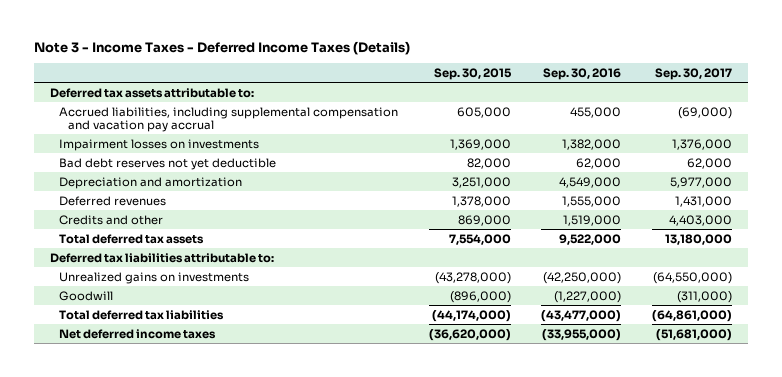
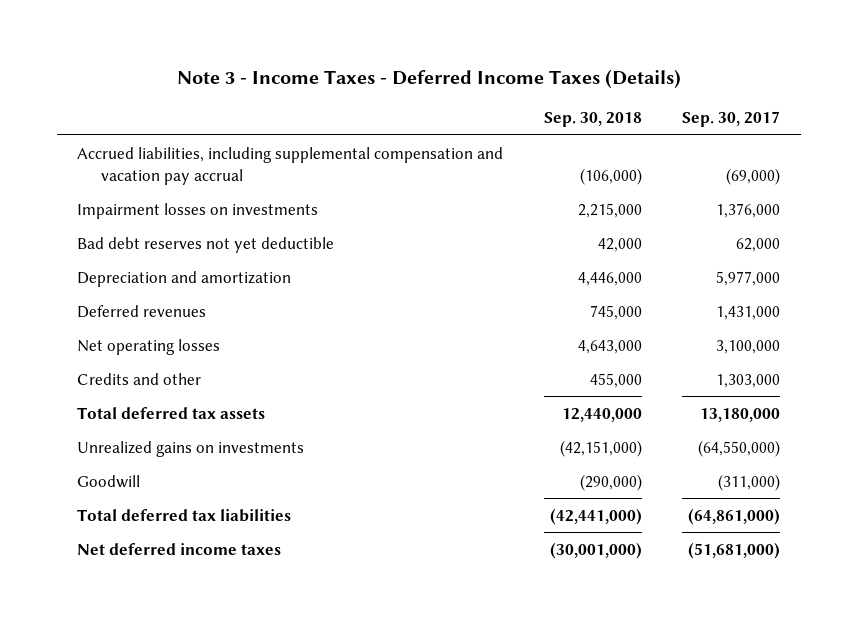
[433,68,512,81] Sep. 30, 2015 -> none
[543,68,622,81] Sep. 30, 2016 -> none
none -> [543,112,642,128] Sep. 30, 2018
[49,87,254,98] Deferred tax assets attributable to: -> none
none -> [77,338,221,355] Net operating losses
[669,214,733,226] 4,403,000 -> [716,373,781,388] 1,303,000
[49,252,274,263] Deferred tax liabilities attributable to: -> none

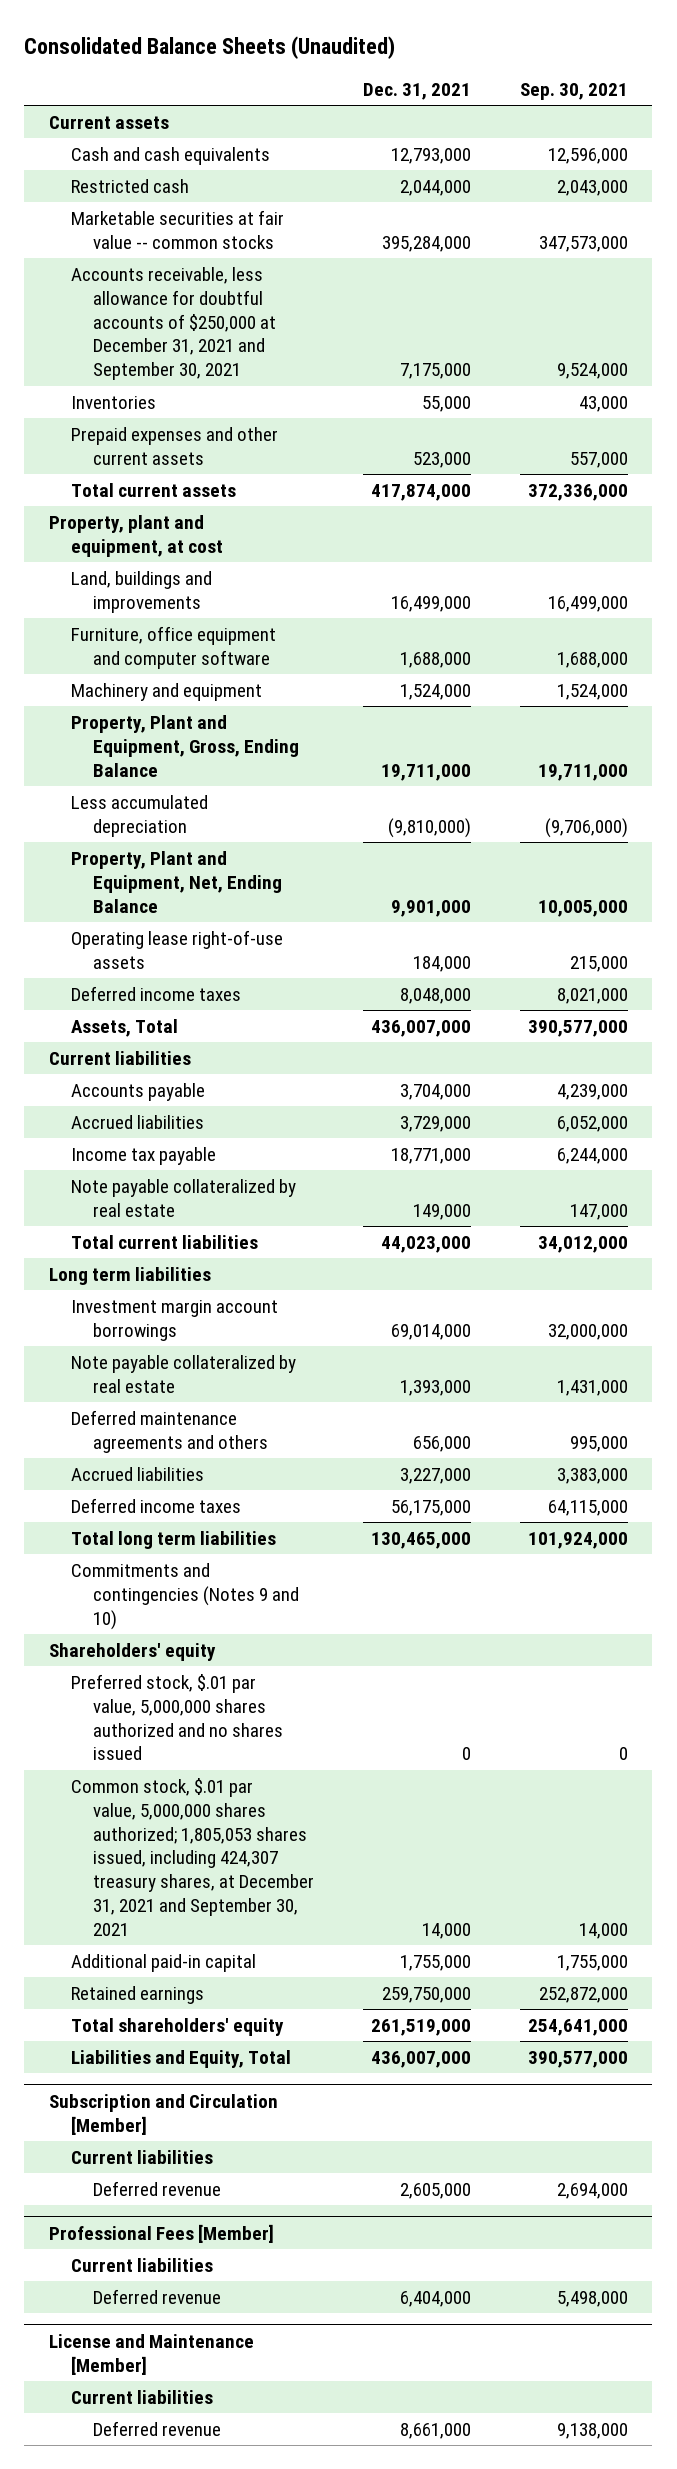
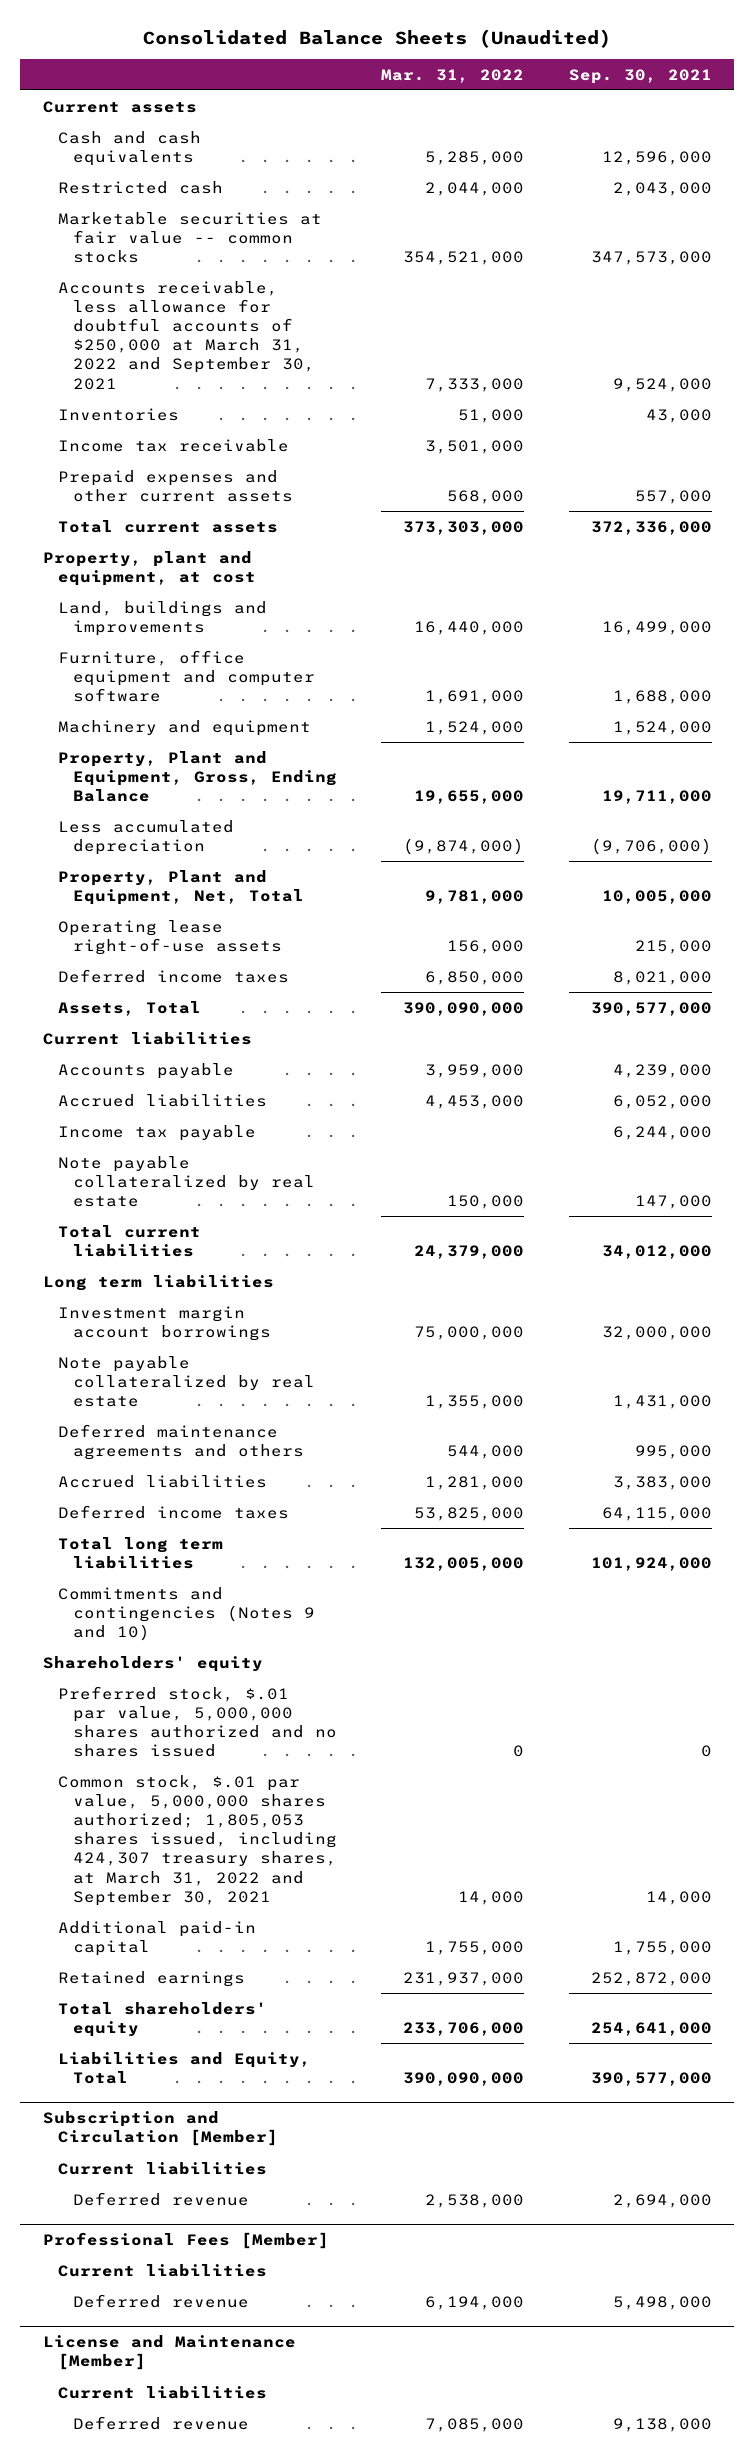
[362,82,471,100] Dec. 31, 2021 -> none
none -> [381,68,525,83] Mar. 31, 2022
[71,266,277,381] Accounts receivable, less allowance for doubtful accounts of $250,000 at December 31, 2021 and September 30, 2021 -> [57,280,315,390] Accounts receivable, less allowance for doubtful accounts of $250,000 at March 31, 2022 and September 30, 2021
none -> [57,438,289,452] Income tax receivable
[71,850,283,913] Property, Plant and Equipment, Net, Ending Balance -> [57,869,304,905] Property, Plant and Equipment, Net, Total
[71,1777,315,1936] Common stock, $.01 par value, 5,000,000 shares authorized; 1,805,053 shares issued, including 424,307 treasury shares, at December 31, 2021 and September 30, 2021 -> [57,1774,337,1906] Common stock, $.01 par value, 5,000,000 shares authorized; 1,805,053 shares issued, including 424,307 treasury shares, at March 31, 2022 and September 30, 2021

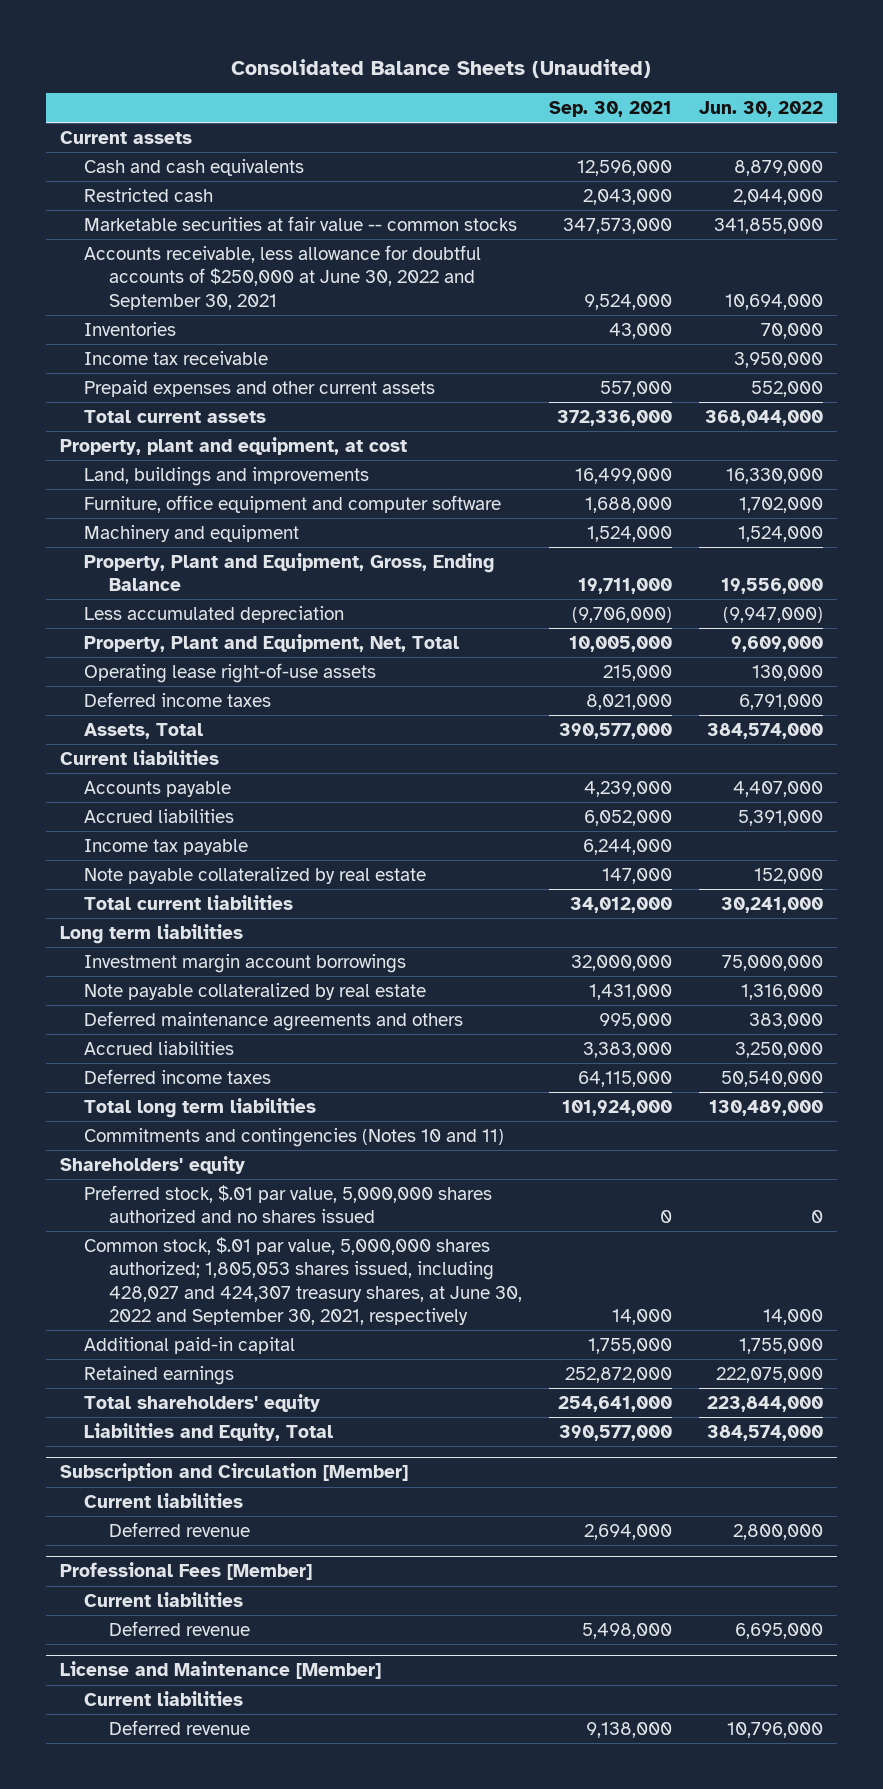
[381,68,525,83] Mar. 31, 2022 -> none
none -> [699,100,824,117] Jun. 30, 2022
[57,280,315,390] Accounts receivable, less allowance for doubtful accounts of $250,000 at March 31, 2022 and September 30, 2021 -> [84,244,482,310] Accounts receivable, less allowance for doubtful accounts of $250,000 at June 30, 2022 and September 30, 2021
[57,1586,315,1642] Commitments and contingencies (Notes 9 and 10) -> [84,1127,505,1147] Commitments and contingencies (Notes 10 and 11)
[57,1774,337,1906] Common stock, $.01 par value, 5,000,000 shares authorized; 1,805,053 shares issued, including 424,307 treasury shares, at March 31, 2022 and September 30, 2021 -> [84,1236,523,1325] Common stock, $.01 par value, 5,000,000 shares authorized; 1,805,053 shares issued, including 428,027 and 424,307 treasury shares, at June 30, 2022 and September 30, 2021, respectively

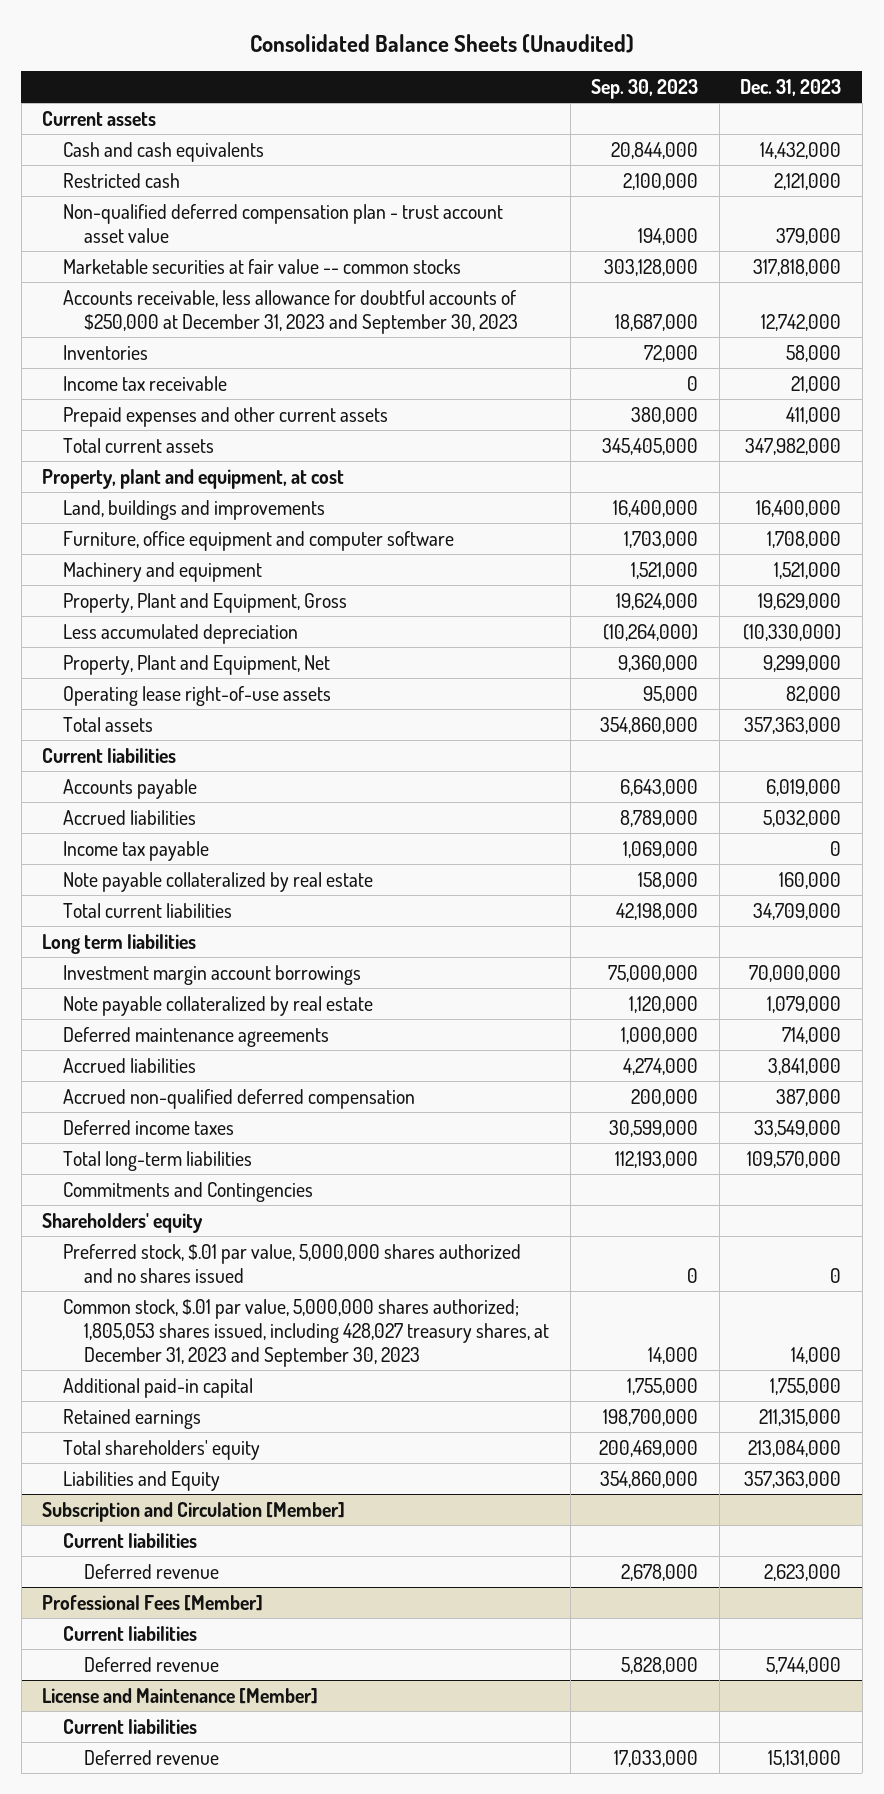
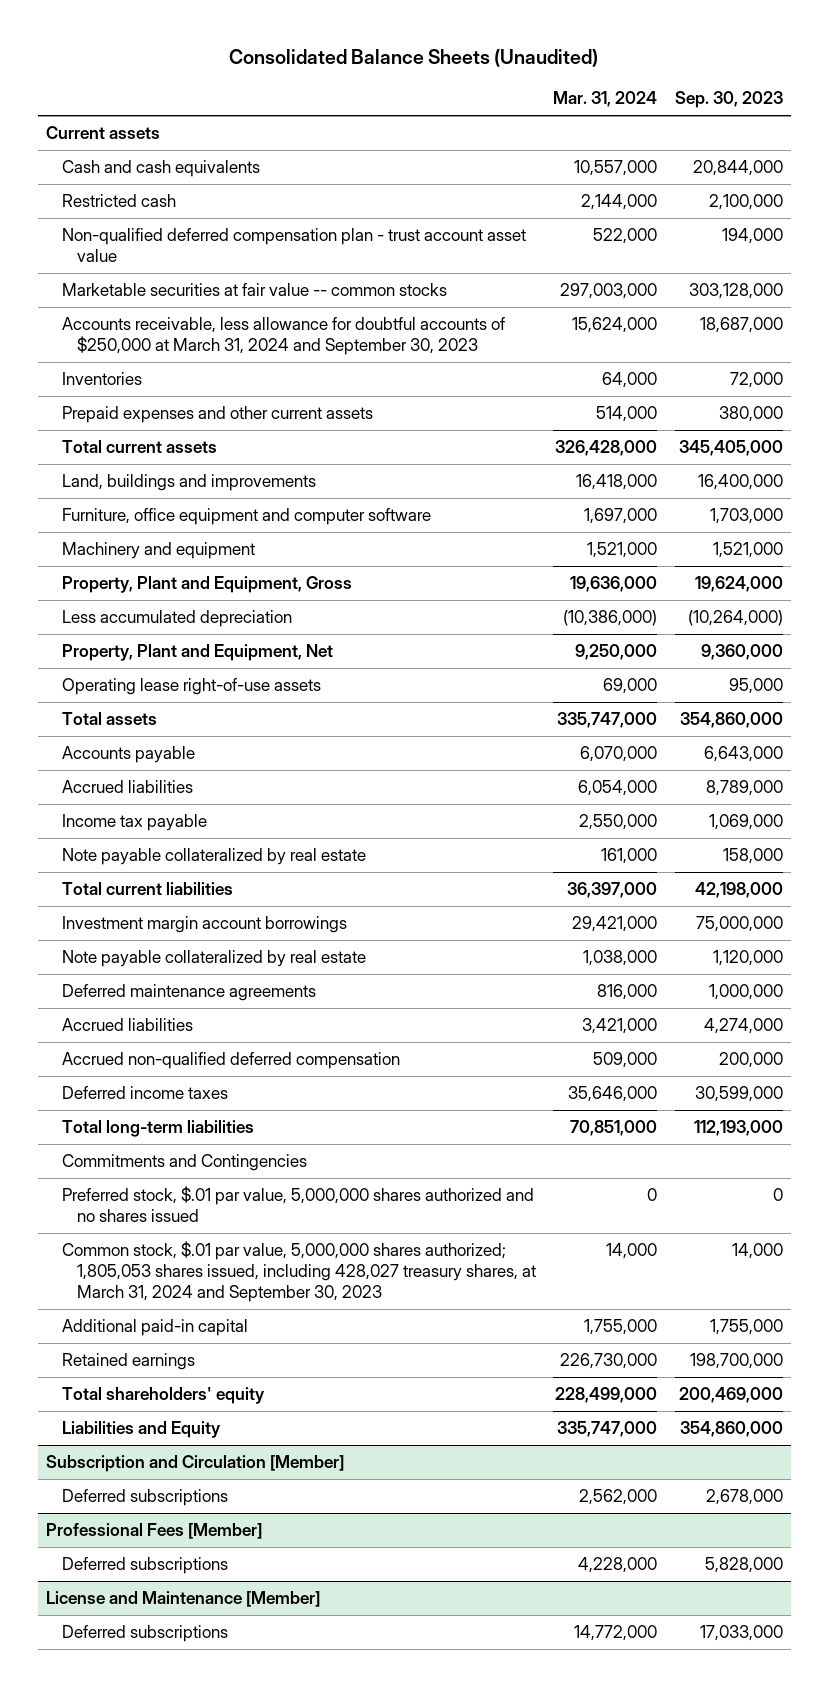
[740,78,842,96] Dec. 31, 2023 -> none
none -> [553,91,658,108] Mar. 31, 2024
[63,289,519,334] Accounts receivable, less allowance for doubtful accounts of $250,000 at December 31, 2023 and September 30, 2023 -> [61,317,505,356] Accounts receivable, less allowance for doubtful accounts of $250,000 at March 31, 2024 and September 30, 2023
[63,375,228,391] Income tax receivable -> none
[42,468,345,489] Property, plant and equipment, at cost -> none
[42,747,177,763] Current liabilities -> none
[42,933,197,954] Long term liabilities -> none
[42,1212,204,1233] Shareholders' equity -> none
[63,1298,550,1367] Common stock, $.01 par value, 5,000,000 shares authorized; 1,805,053 shares issued, including 428,027 treasury shares, at December 31, 2023 and September 30, 2023 -> [61,1241,537,1303] Common stock, $.01 par value, 5,000,000 shares authorized; 1,805,053 shares issued, including 428,027 treasury shares, at March 31, 2024 and September 30, 2023
[63,1532,198,1548] Current liabilities -> none
[84,1563,220,1579] Deferred revenue -> [61,1489,228,1507] Deferred subscriptions
[63,1625,198,1641] Current liabilities -> none
[84,1656,220,1672] Deferred revenue -> [61,1557,228,1575] Deferred subscriptions
[63,1718,198,1734] Current liabilities -> none
[84,1749,220,1765] Deferred revenue -> [61,1625,228,1643] Deferred subscriptions

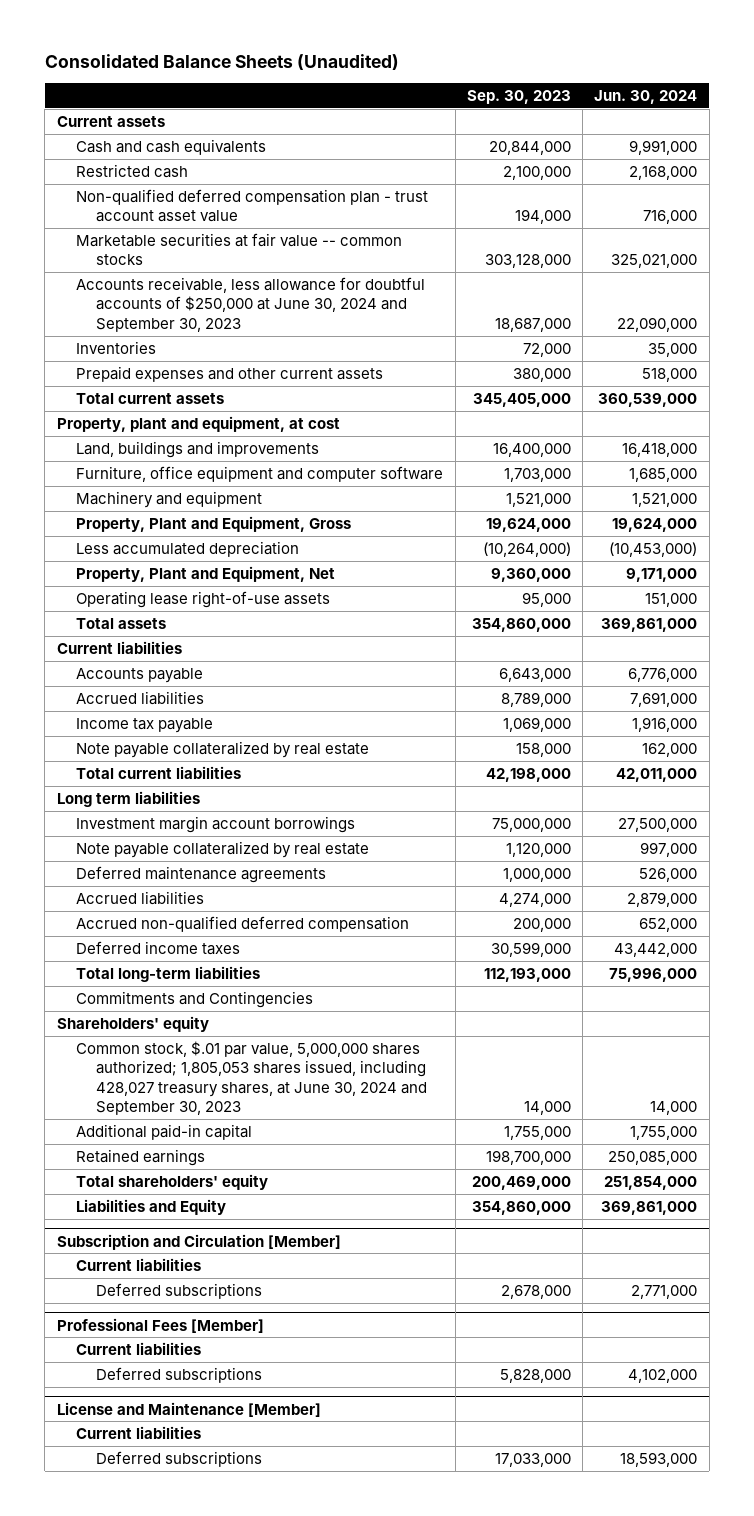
[553,91,658,108] Mar. 31, 2024 -> none
none -> [594,90,698,105] Jun. 30, 2024
[61,317,505,356] Accounts receivable, less allowance for doubtful accounts of $250,000 at March 31, 2024 and September 30, 2023 -> [76,276,426,332] Accounts receivable, less allowance for doubtful accounts of $250,000 at June 30, 2024 and September 30, 2023
none -> [56,415,340,432] Property, plant and equipment, at cost
none -> [56,640,182,654] Current liabilities
none -> [56,790,200,807] Long term liabilities
[61,1186,534,1223] Preferred stock, $.01 par value, 5,000,000 shares authorized and no shares issued -> none
none -> [56,1015,209,1032] Shareholders' equity
[61,1241,537,1303] Common stock, $.01 par value, 5,000,000 shares authorized; 1,805,053 shares issued, including 428,027 treasury shares, at March 31, 2024 and September 30, 2023 -> [76,1040,428,1116] Common stock, $.01 par value, 5,000,000 shares authorized; 1,805,053 shares issued, including 428,027 treasury shares, at June 30, 2024 and September 30, 2023
none -> [76,1257,202,1271] Current liabilities
none -> [76,1341,202,1355] Current liabilities
none -> [76,1425,202,1439] Current liabilities

